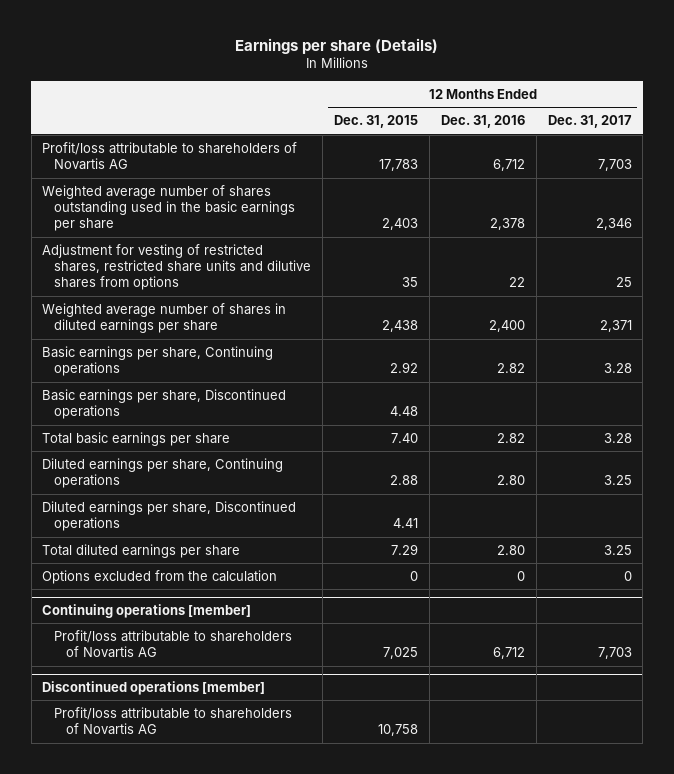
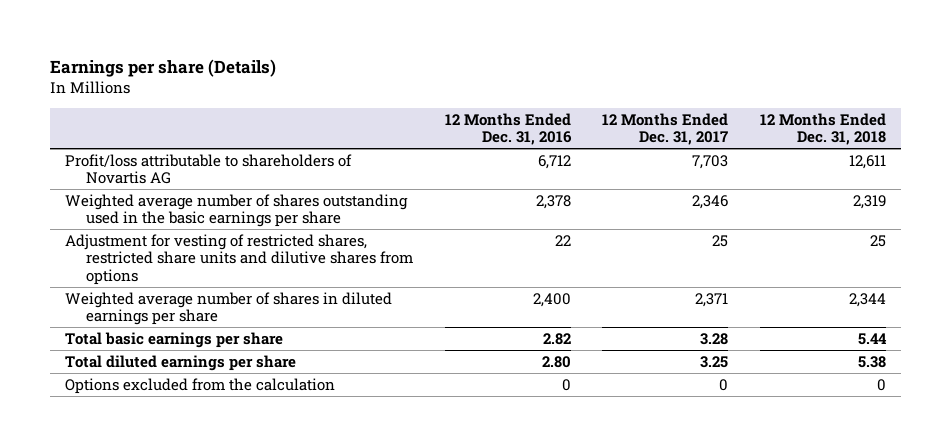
[333,115,418,129] Dec. 31, 2015 -> none
none -> [759,112,886,146] 12 Months Ended Dec. 31, 2018
[42,345,274,377] Basic earnings per share, Continuing operations -> none
[42,388,287,420] Basic earnings per share, Discontinued operations -> none
[42,457,284,489] Diluted earnings per share, Continuing operations -> none
[42,500,297,532] Diluted earnings per share, Discontinued operations -> none
[42,603,252,618] Continuing operations [member] -> none
[54,629,293,659] Profit/loss attributable to shareholders of Novartis AG -> none
[42,680,266,695] Discontinued operations [member] -> none
[54,706,293,736] Profit/loss attributable to shareholders of Novartis AG -> none

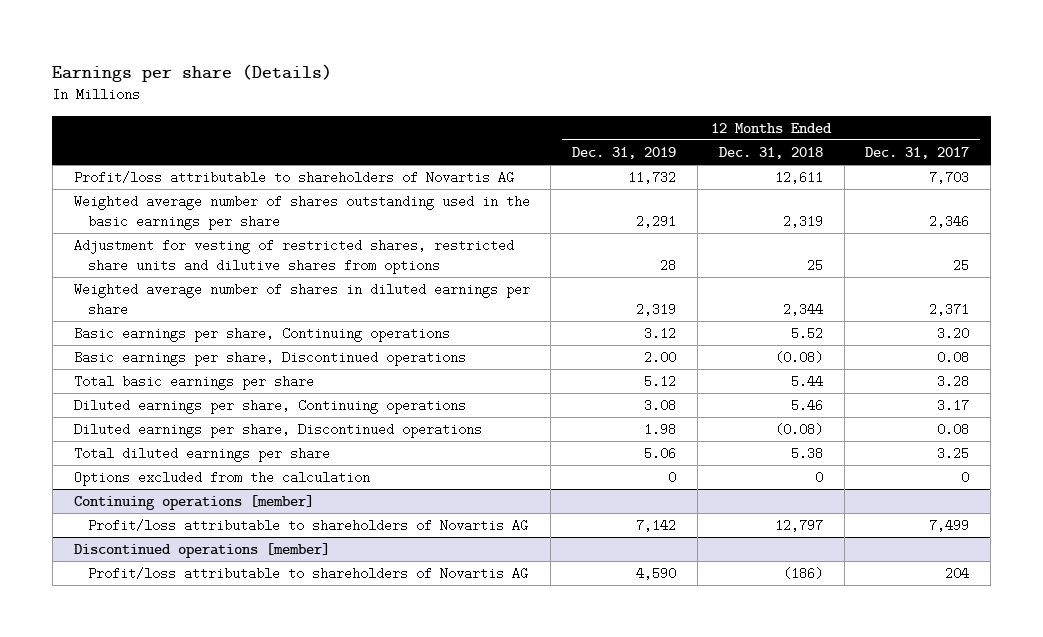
[444,112,572,146] 12 Months Ended Dec. 31, 2016 -> none
none -> [572,146,677,159] Dec. 31, 2019
none -> [73,327,450,343] Basic earnings per share, Continuing operations
none -> [73,351,466,367] Basic earnings per share, Discontinued operations
none -> [73,399,466,415] Diluted earnings per share, Continuing operations
none -> [73,423,482,439] Diluted earnings per share, Discontinued operations
none -> [73,495,314,511] Continuing operations [member]
none -> [88,519,529,533] Profit/loss attributable to shareholders of Novartis AG
none -> [73,543,330,559] Discontinued operations [member]
none -> [88,567,529,581] Profit/loss attributable to shareholders of Novartis AG

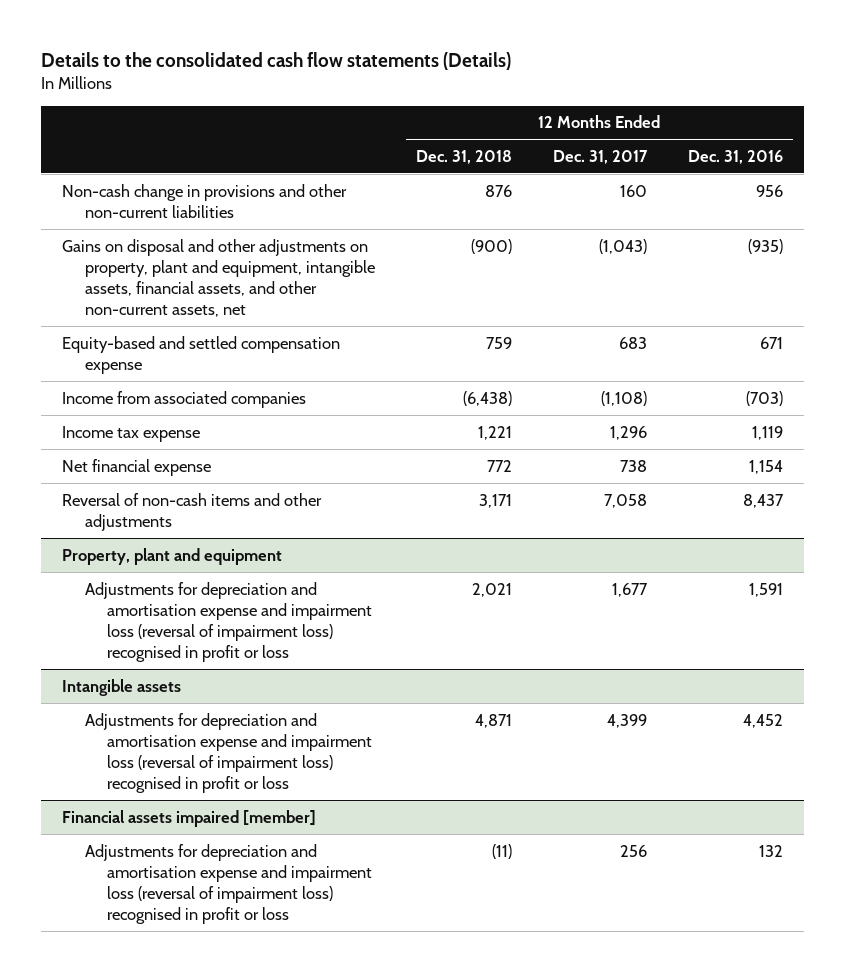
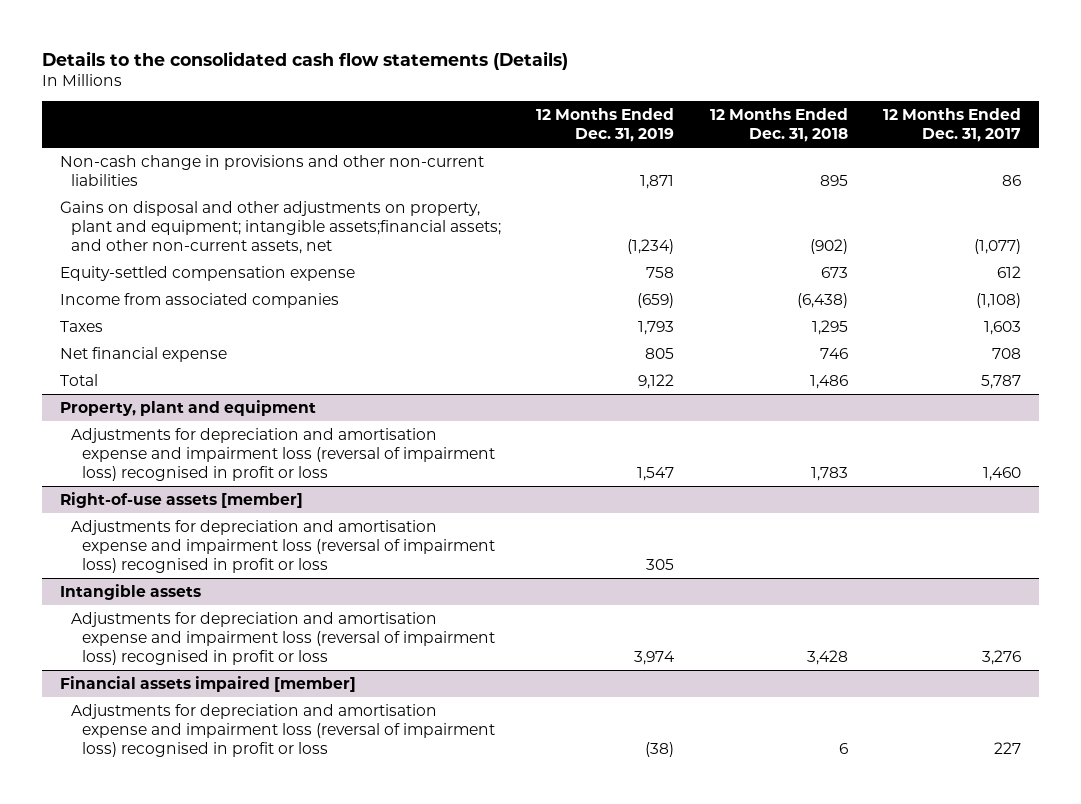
[688,149,784,164] Dec. 31, 2016 -> none
none -> [536,108,675,143] 12 Months Ended Dec. 31, 2019
[484,184,512,197] 876 -> [819,174,848,186] 895
[619,184,647,197] 160 -> [1002,174,1022,186] 86
[62,238,375,317] Gains on disposal and other adjustments on property, plant and equipment, intangible assets, financial assets, and other non-current assets, net -> [59,200,502,254] Gains on disposal and other adjustments on property, plant and equipment; intangible assets;financial assets; and other non-current assets, net
[470,238,512,254] (900) -> [809,238,848,254] (902)
[598,238,647,254] (1,043) -> [974,238,1022,254] (1,077)
[62,335,341,374] Equity-based and settled compensation expense -> [59,265,355,281] Equity-settled compensation expense
[485,336,512,349] 759 -> [820,266,848,278] 673
[618,336,647,349] 683 -> [997,265,1022,278] 612
[62,492,323,531] Reversal of non-cash items and other adjustments -> none
[62,425,201,442] Income tax expense -> [59,320,103,332] Taxes
[477,425,512,440] 1,221 -> [811,319,848,335] 1,295
[609,425,647,440] 1,296 -> [984,320,1022,335] 1,603
[486,459,512,472] 772 -> [819,347,848,359] 746
[619,459,647,472] 738 -> [992,347,1022,359] 708
none -> [59,373,98,386] Total
[471,582,512,597] 2,021 -> [810,466,848,481] 1,783
[611,582,648,597] 1,677 -> [983,466,1022,481] 1,460
none -> [59,491,303,508] Right-of-use assets [member]
none -> [71,519,496,573] Adjustments for depreciation and amortisation expense and impairment loss (reversal of impairment loss) recognised in profit or loss
[474,713,512,728] 4,871 -> [806,649,848,665] 3,428
[606,713,647,728] 4,399 -> [982,649,1022,665] 3,276
[491,843,512,859] (11) -> [838,742,848,754] 6
[619,844,647,857] 256 -> [994,741,1022,754] 227

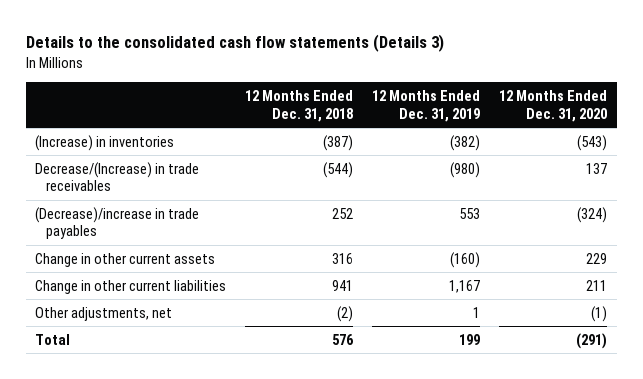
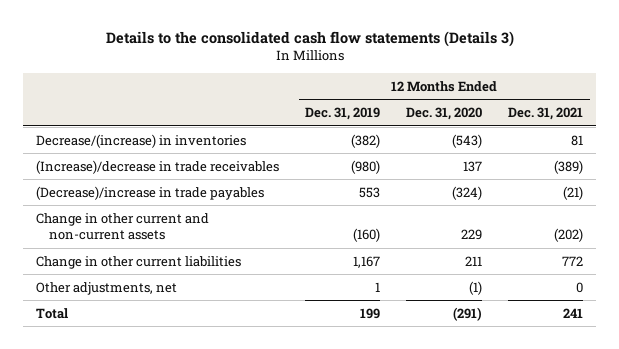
[245,90,354,122] 12 Months Ended Dec. 31, 2018 -> none
none -> [508,107,584,121] Dec. 31, 2021
[35,134,175,151] (Increase) in inventories -> [36,133,247,148] Decrease/(increase) in inventories
[35,161,200,192] Decrease/(Increase) in trade receivables -> [36,159,280,174] (Increase)/decrease in trade receivables
[35,252,216,267] Change in other current assets -> [36,212,210,241] Change in other current and non-current assets

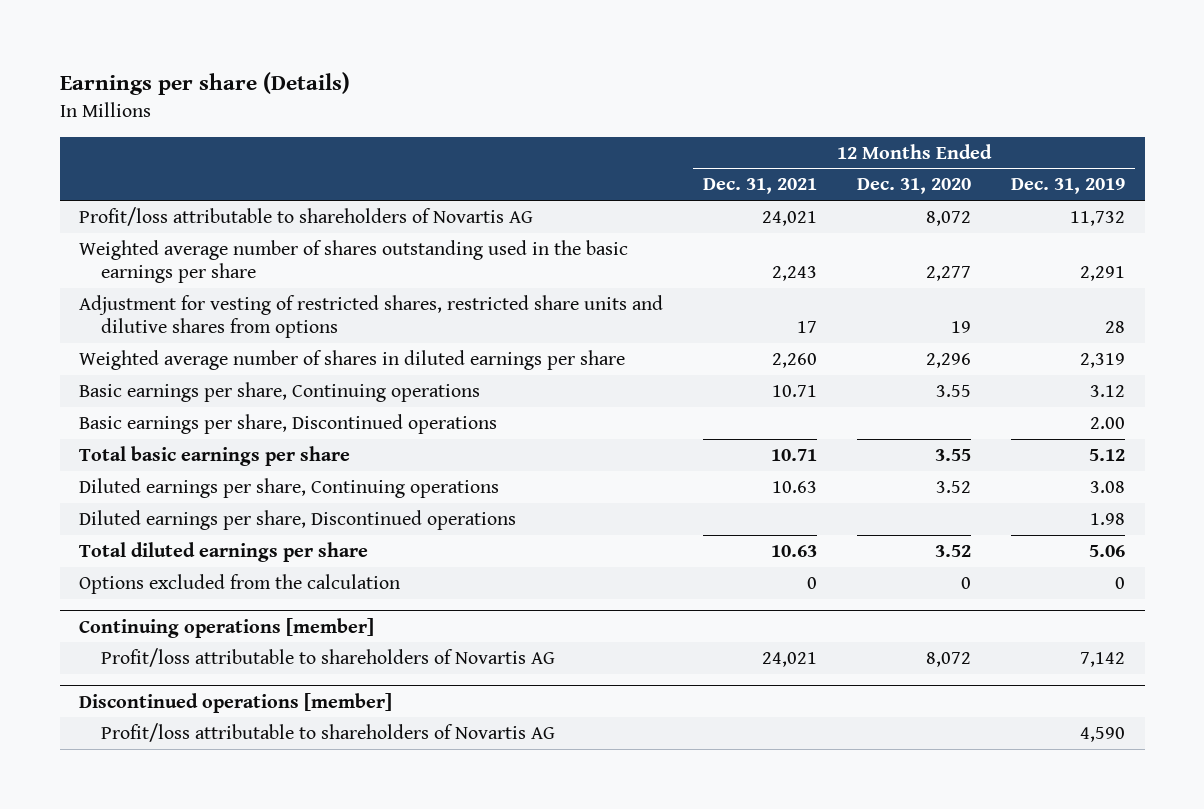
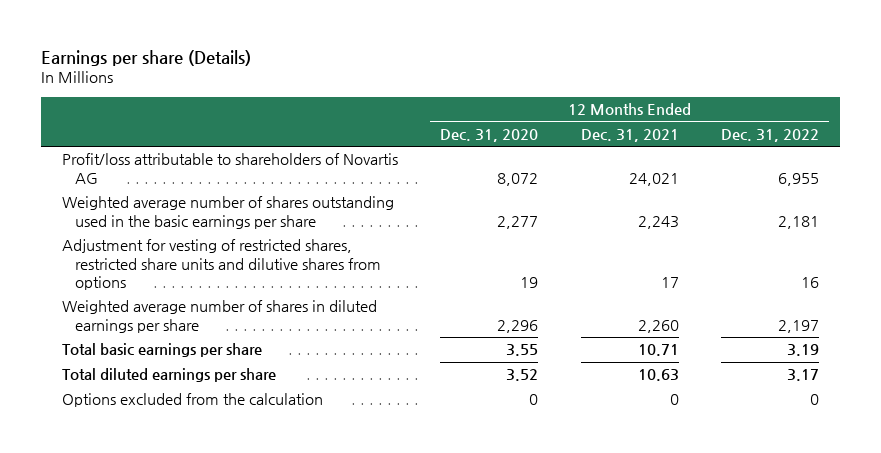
[1010,178,1125,195] Dec. 31, 2019 -> none
none -> [720,128,819,142] Dec. 31, 2022
[79,382,481,403] Basic earnings per share, Continuing operations -> none
[79,414,498,435] Basic earnings per share, Discontinued operations -> none
[79,478,500,499] Diluted earnings per share, Continuing operations -> none
[79,510,517,531] Diluted earnings per share, Discontinued operations -> none
[79,617,375,638] Continuing operations [member] -> none
[101,648,556,668] Profit/loss attributable to shareholders of Novartis AG -> none
[79,692,393,713] Discontinued operations [member] -> none
[101,723,556,743] Profit/loss attributable to shareholders of Novartis AG -> none

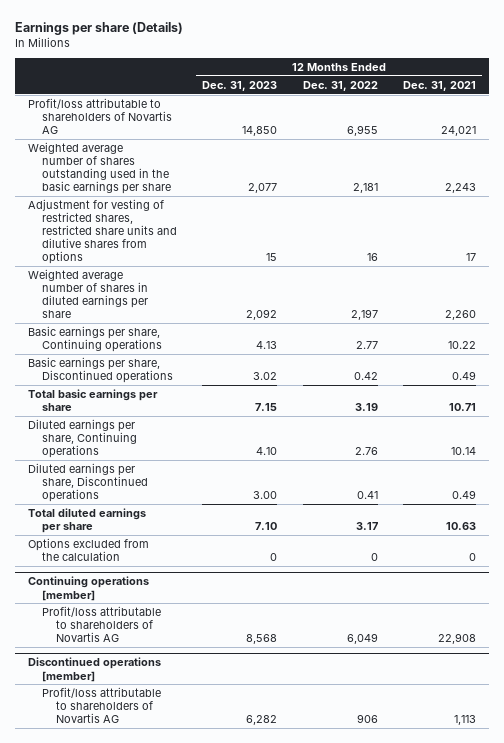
[440,128,539,142] Dec. 31, 2020 -> none
none -> [202,80,278,91] Dec. 31, 2023
none -> [27,325,162,352] Basic earnings per share, Continuing operations
none -> [27,356,173,383] Basic earnings per share, Discontinued operations
none -> [27,418,137,459] Diluted earnings per share, Continuing operations
none -> [27,462,148,503] Diluted earnings per share, Discontinued operations
none -> [27,576,149,601] Continuing operations [member]
none -> [41,605,161,643] Profit/loss attributable to shareholders of Novartis AG
none -> [27,657,161,682] Discontinued operations [member]
none -> [41,686,161,724] Profit/loss attributable to shareholders of Novartis AG

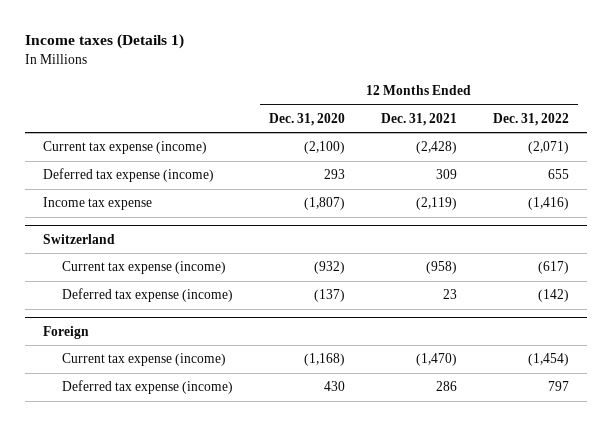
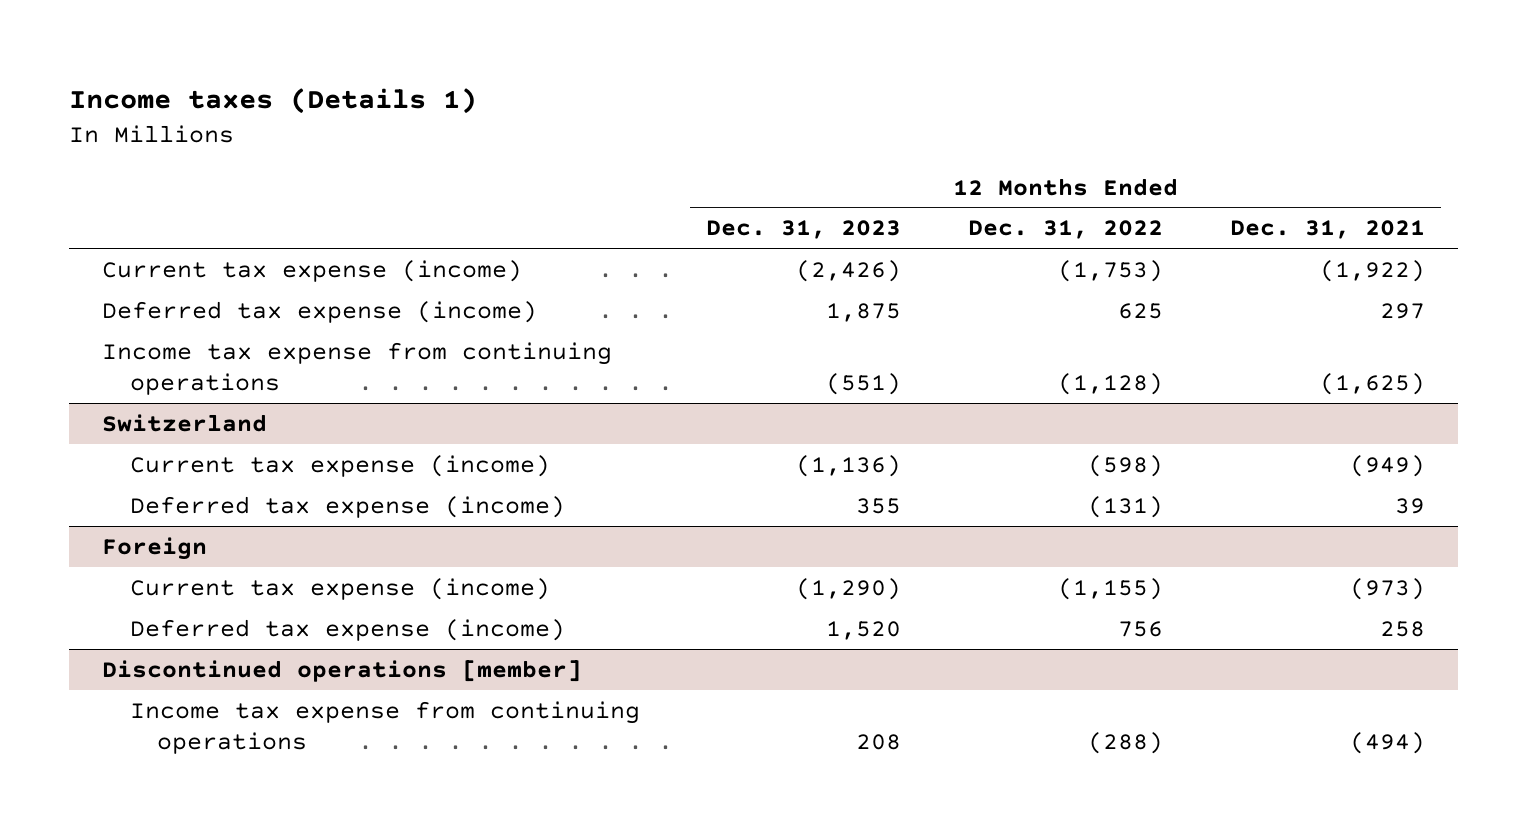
[269,112,346,126] Dec. 31, 2020 -> none
none -> [706,220,902,240] Dec. 31, 2023
[416,141,458,155] (2,428) -> [1319,259,1425,282] (1,922)
[528,141,570,155] (2,071) -> [1058,259,1164,282] (1,753)
[436,169,458,180] 309 -> [1379,302,1425,319] 297
[548,169,570,180] 655 -> [1118,302,1164,319] 625
[42,197,152,211] Income tax expense -> [102,341,613,396] Income tax expense from continuing operations
[416,197,458,211] (2,119) -> [1319,373,1425,396] (1,625)
[528,197,570,211] (1,416) -> [1058,373,1164,396] (1,128)
[426,261,458,275] (958) -> [1349,454,1425,477] (949)
[538,261,570,275] (617) -> [1088,454,1164,477] (598)
[443,289,458,300] 23 -> [1394,497,1425,514] 39
[538,289,570,303] (142) -> [1088,495,1164,518] (131)
[416,353,458,367] (1,470) -> [1349,577,1425,600] (973)
[528,353,570,367] (1,454) -> [1058,577,1164,600] (1,155)
[436,381,458,392] 286 -> [1379,620,1425,637] 258
[548,381,570,392] 797 -> [1118,620,1164,637] 756
none -> [102,659,583,682] Discontinued operations [member]
none -> [129,700,640,755] Income tax expense from continuing operations

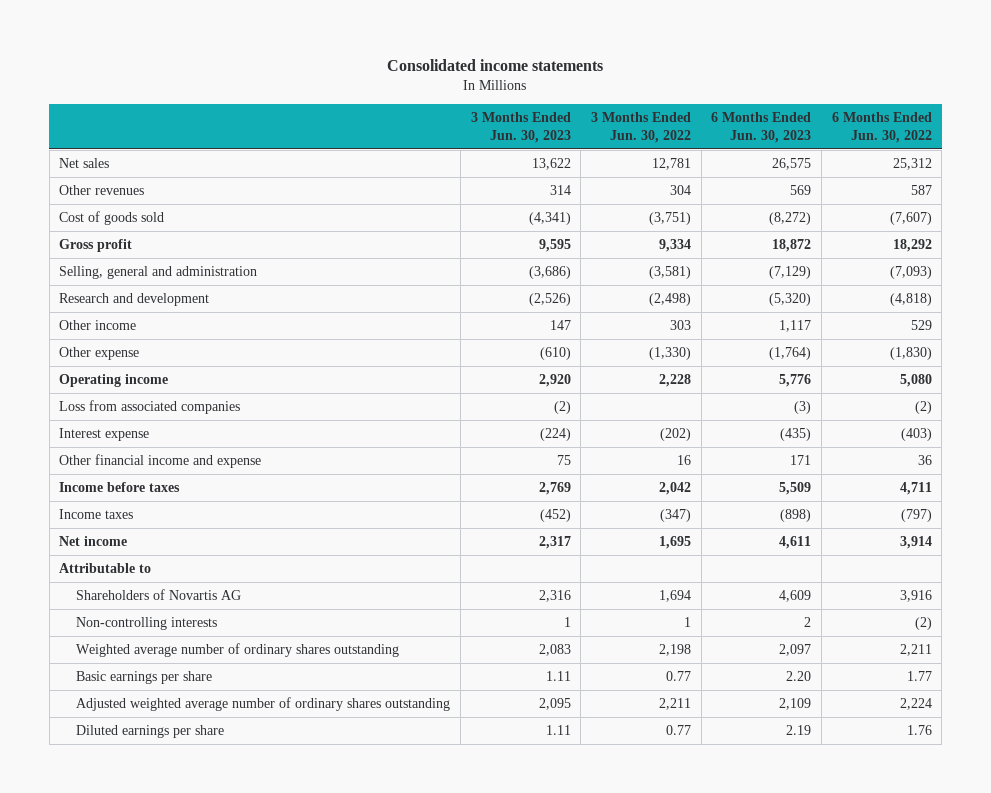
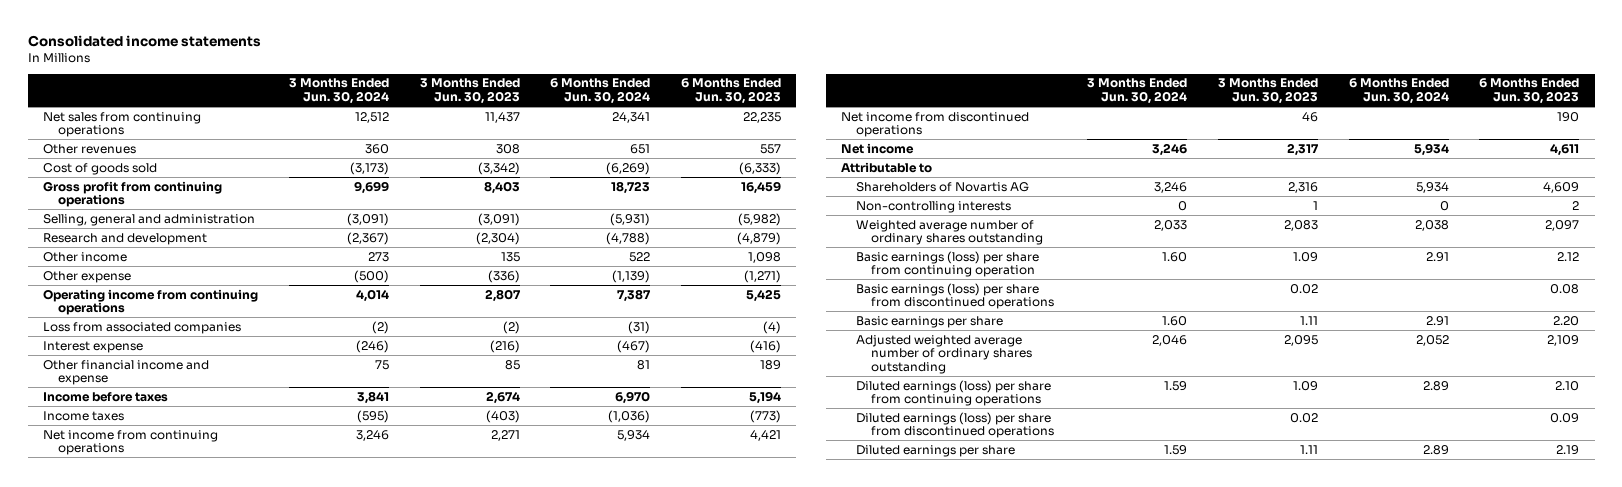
[590,112,691,143] 3 Months Ended Jun. 30, 2022 -> none
[831,112,932,143] 6 Months Ended Jun. 30, 2022 -> none
none -> [288,78,389,105] 3 Months Ended Jun. 30, 2024
none -> [550,78,651,105] 6 Months Ended Jun. 30, 2024
[59,158,110,169] Net sales -> [42,111,201,138] Net sales from continuing operations
[531,158,571,171] 13,622 -> [484,111,520,123] 11,437
[772,158,812,171] 26,575 -> [743,111,782,123] 22,235
[549,185,571,196] 314 -> [495,143,520,154] 308
[790,185,812,196] 569 -> [760,143,782,154] 557
[528,212,571,226] (4,341) -> [477,161,520,175] (3,342)
[769,212,812,226] (8,272) -> [739,161,782,175] (6,333)
[59,239,133,253] Gross profit -> [42,180,222,208] Gross profit from continuing operations
[538,239,571,253] 9,595 -> [483,180,520,194] 8,403
[772,239,812,253] 18,872 -> [741,180,782,194] 16,459
[528,266,571,280] (3,686) -> [477,212,520,226] (3,091)
[769,266,812,280] (7,129) -> [738,212,782,226] (5,982)
[528,293,571,307] (2,526) -> [475,231,520,245] (2,304)
[769,293,812,307] (5,320) -> [737,231,782,245] (4,879)
[549,320,571,331] 147 -> [500,251,520,262] 135
[779,320,812,333] 1,117 -> [748,251,782,263] 1,098
[539,347,571,361] (610) -> [487,269,520,283] (336)
[769,347,812,361] (1,764) -> [744,269,782,283] (1,271)
[59,374,169,388] Operating income -> [42,288,258,316] Operating income from continuing operations
[538,374,571,388] 2,920 -> [484,288,521,302] 2,807
[779,374,812,388] 5,776 -> [746,288,782,302] 5,425
[794,401,812,415] (3) -> [763,320,782,334] (4)
[539,428,571,442] (224) -> [489,339,520,353] (216)
[780,428,812,442] (435) -> [750,339,782,353] (416)
[556,455,571,466] 75 -> [504,359,520,370] 85
[790,455,812,466] 171 -> [760,359,782,370] 189
[538,482,571,496] 2,769 -> [485,390,520,404] 2,674
[779,482,812,496] 5,509 -> [749,390,782,404] 5,194
[539,509,571,523] (452) -> [485,409,520,423] (403)
[780,509,812,523] (898) -> [750,409,782,423] (773)
none -> [42,429,218,456] Net income from continuing operations
none -> [841,111,1030,138] Net income from discontinued operations
none -> [856,250,1040,278] Basic earnings (loss) per share from continuing operation
none -> [856,282,1055,310] Basic earnings (loss) per share from discontinued operations
none -> [856,379,1052,407] Diluted earnings (loss) per share from continuing operations
none -> [856,411,1055,439] Diluted earnings (loss) per share from discontinued operations

